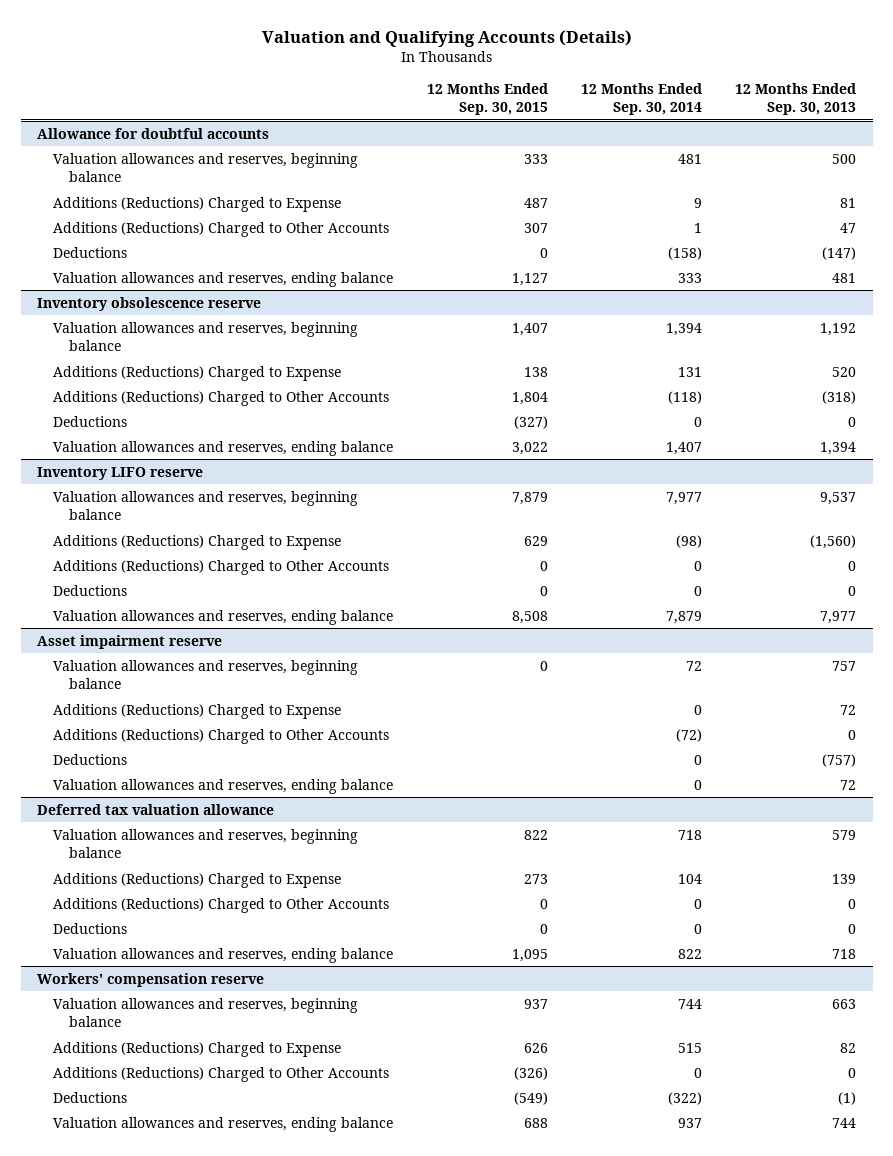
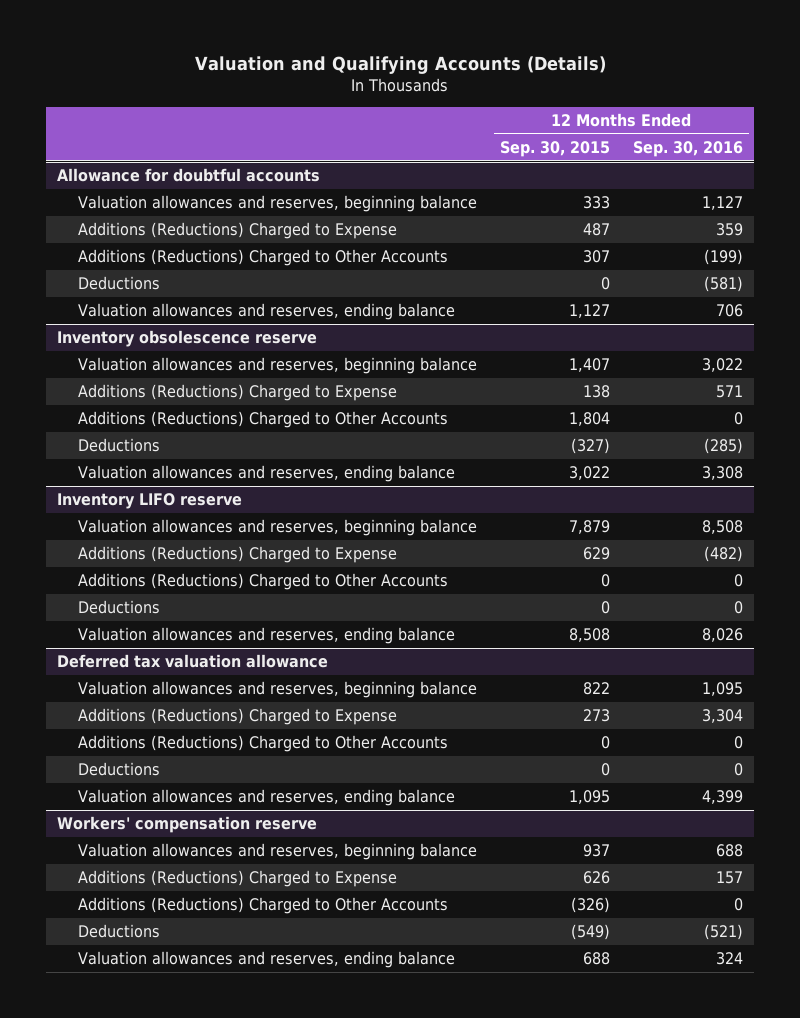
[580,82,702,116] 12 Months Ended Sep. 30, 2014 -> none
[734,82,856,116] 12 Months Ended Sep. 30, 2013 -> none
none -> [632,140,743,157] Sep. 30, 2016
[37,634,223,649] Asset impairment reserve -> none
[53,659,359,690] Valuation allowances and reserves, beginning balance -> none
[53,703,342,719] Additions (Reductions) Charged to Expense -> none
[53,728,390,744] Additions (Reductions) Charged to Other Accounts -> none
[53,753,128,765] Deductions -> none
[53,778,394,794] Valuation allowances and reserves, ending balance -> none

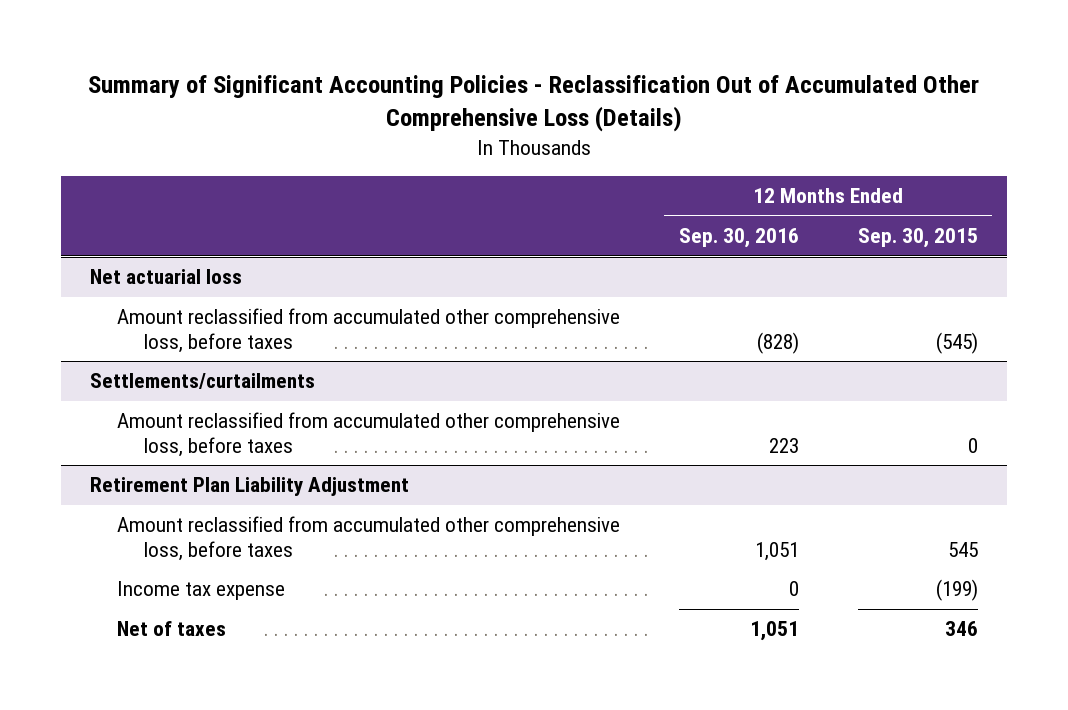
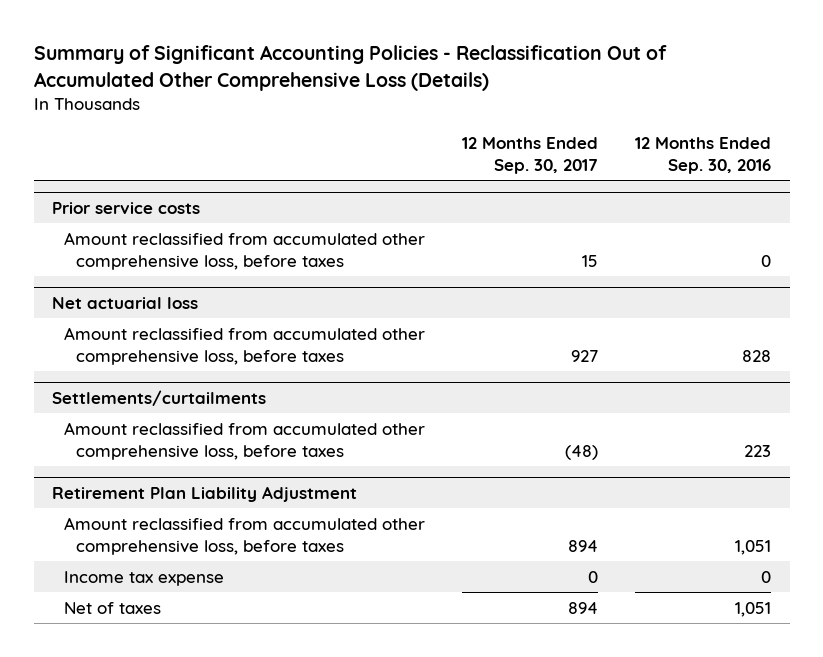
[857,228,978,249] Sep. 30, 2015 -> none
none -> [462,136,599,174] 12 Months Ended Sep. 30, 2017
none -> [52,201,201,214] Prior service costs
none -> [64,231,426,270] Amount reclassified from accumulated other comprehensive loss, before taxes
[756,331,799,354] (828) -> [742,349,772,362] 828

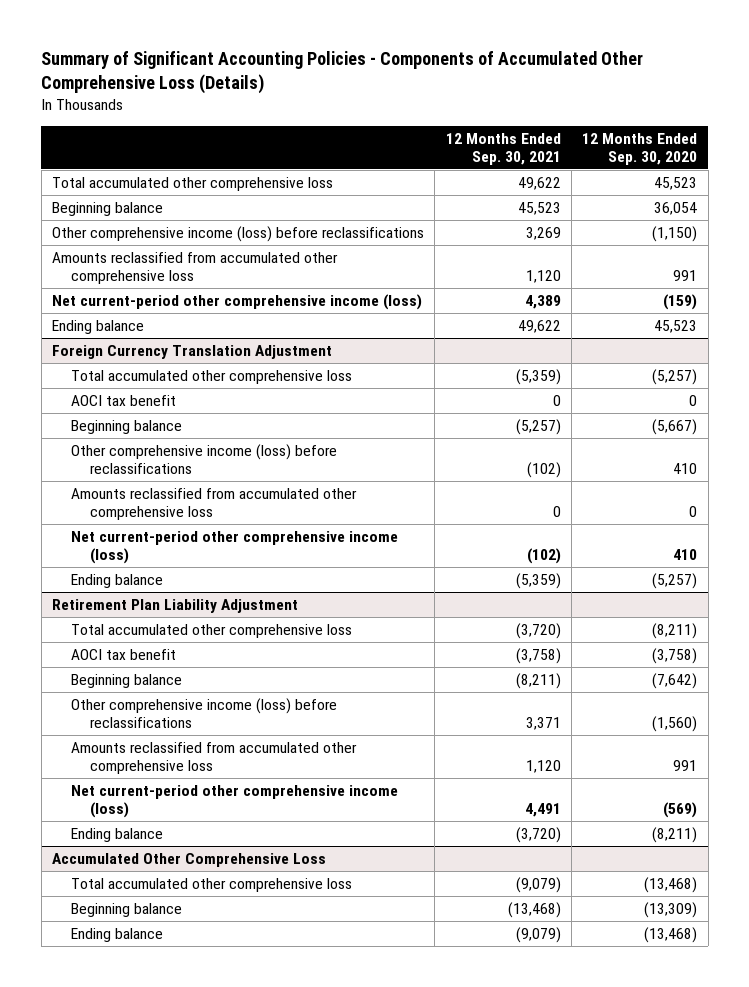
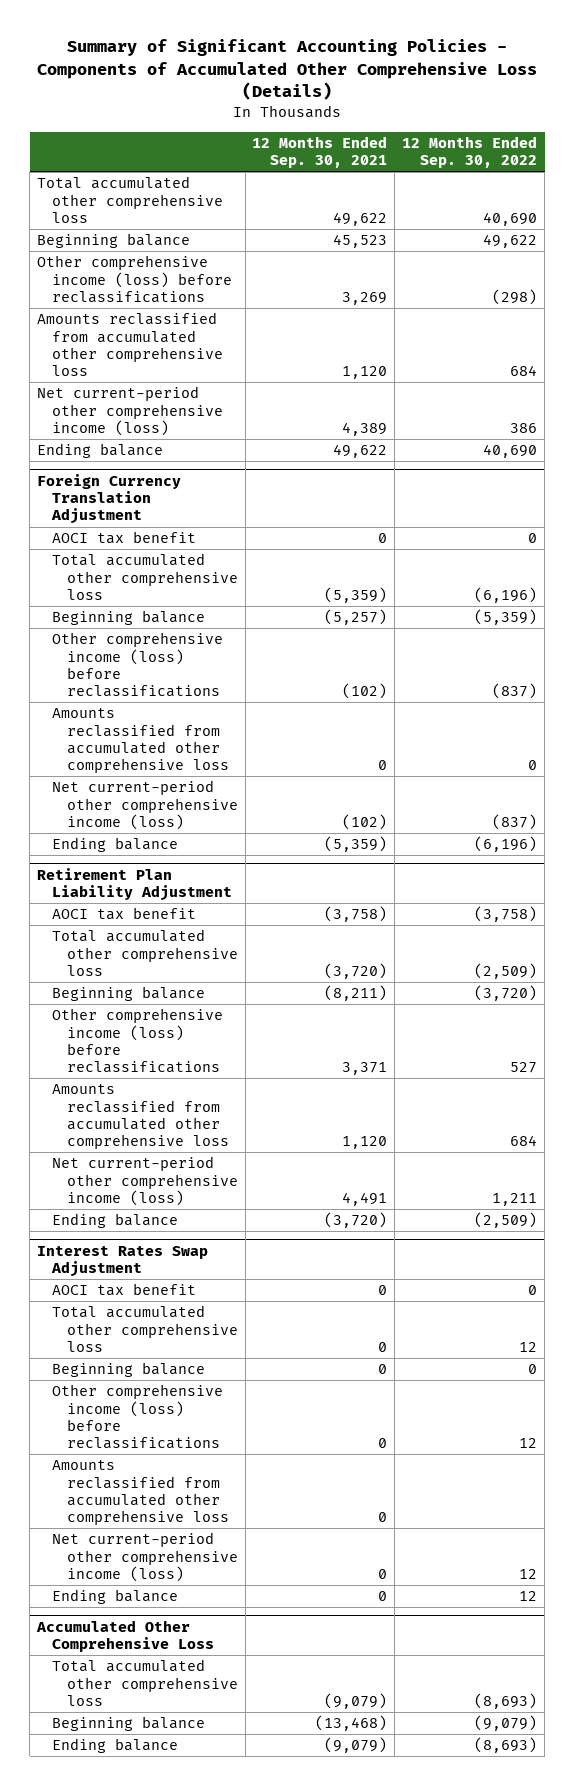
[582,132,698,165] 12 Months Ended Sep. 30, 2020 -> none
none -> [402,135,538,169] 12 Months Ended Sep. 30, 2022
[70,370,352,385] Total accumulated other comprehensive loss -> [51,553,238,600] Total accumulated other comprehensive loss
[70,624,352,639] Total accumulated other comprehensive loss -> [51,929,238,976] Total accumulated other comprehensive loss
none -> [37,1245,209,1278] Interest Rates Swap Adjustment
none -> [51,1283,196,1297] AOCI tax benefit
none -> [51,1305,238,1352] Total accumulated other comprehensive loss
none -> [51,1362,205,1378] Beginning balance
none -> [51,1384,223,1450] Other comprehensive income (loss) before reclassifications
none -> [51,1460,229,1526] Amounts reclassified from accumulated other comprehensive loss
none -> [51,1532,238,1582] Net current-period other comprehensive income (loss)
none -> [51,1589,178,1605] Ending balance

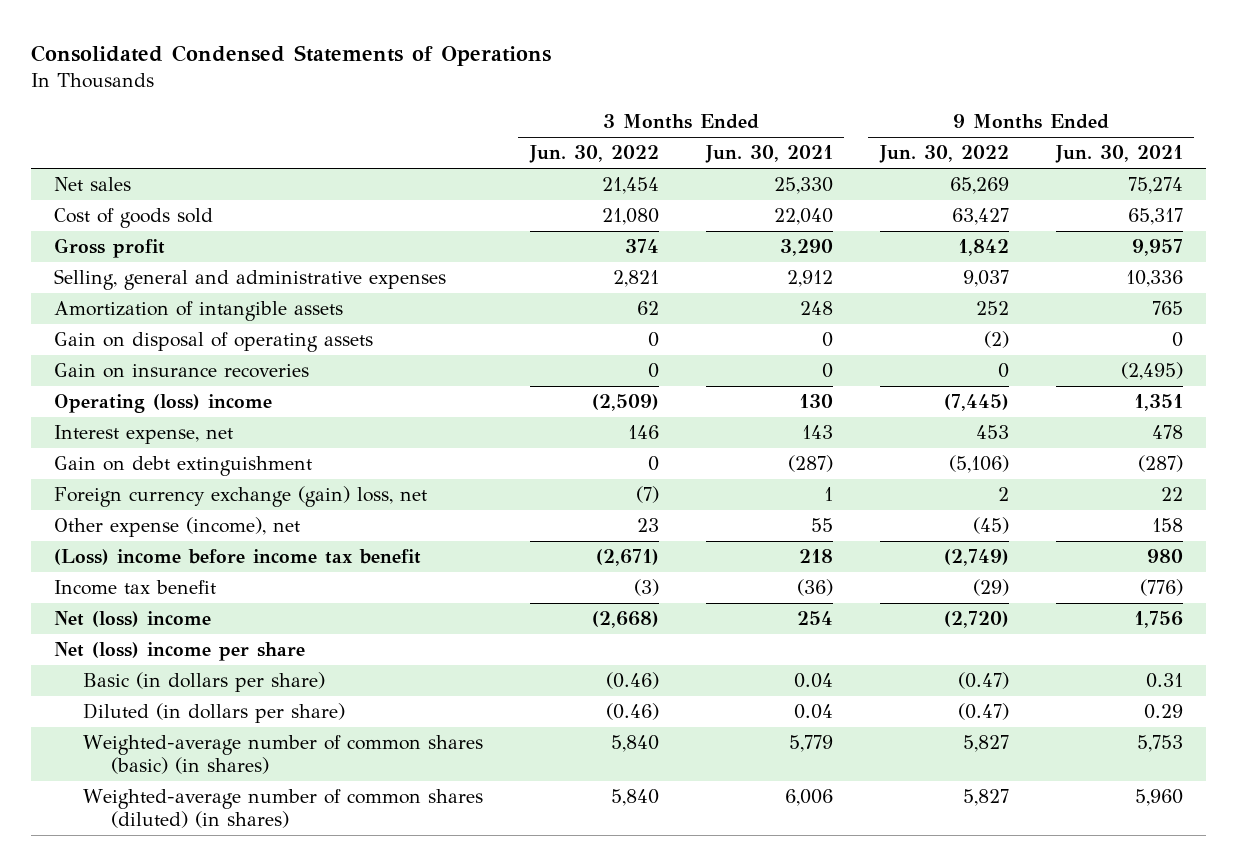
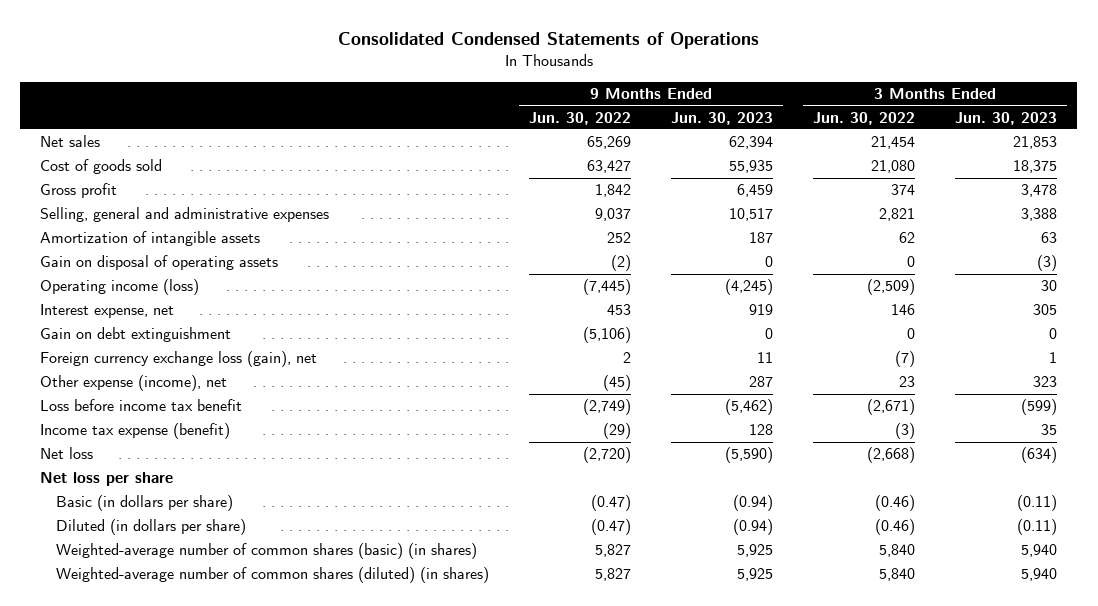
[704,145,833,164] Jun. 30, 2021 -> none
[1054,145,1183,164] Jun. 30, 2021 -> none
none -> [671,111,774,125] Jun. 30, 2023
none -> [955,111,1058,125] Jun. 30, 2023
[54,363,310,379] Gain on insurance recoveries -> none
[54,394,273,414] Operating (loss) income -> [40,279,200,296] Operating income (loss)
[54,486,428,508] Foreign currency exchange (gain) loss, net -> [40,351,318,368] Foreign currency exchange loss (gain), net
[54,549,422,566] (Loss) income before income tax benefit -> [40,399,243,412] Loss before income tax benefit
[54,580,217,596] Income tax benefit -> [40,423,231,440] Income tax expense (benefit)
[54,611,212,628] Net (loss) income -> [40,447,94,460] Net loss
[54,642,306,662] Net (loss) income per share -> [40,472,174,487] Net loss per share

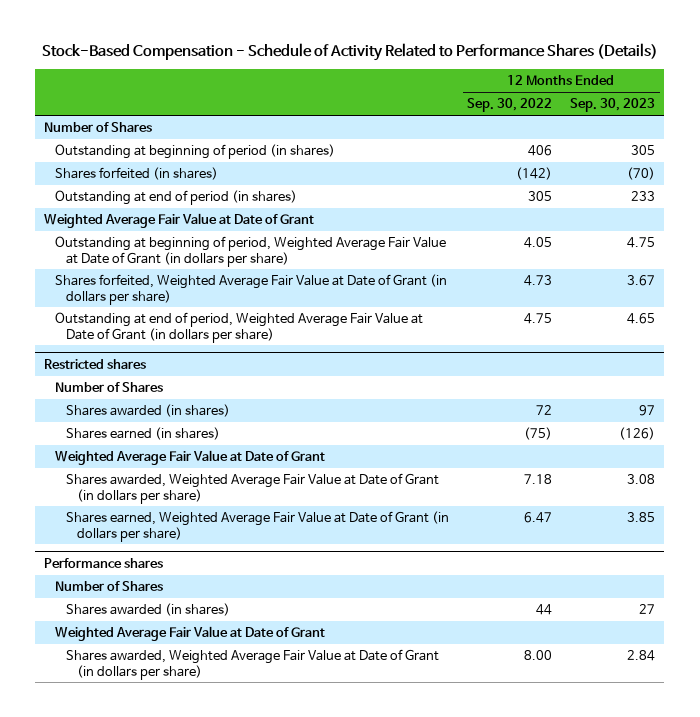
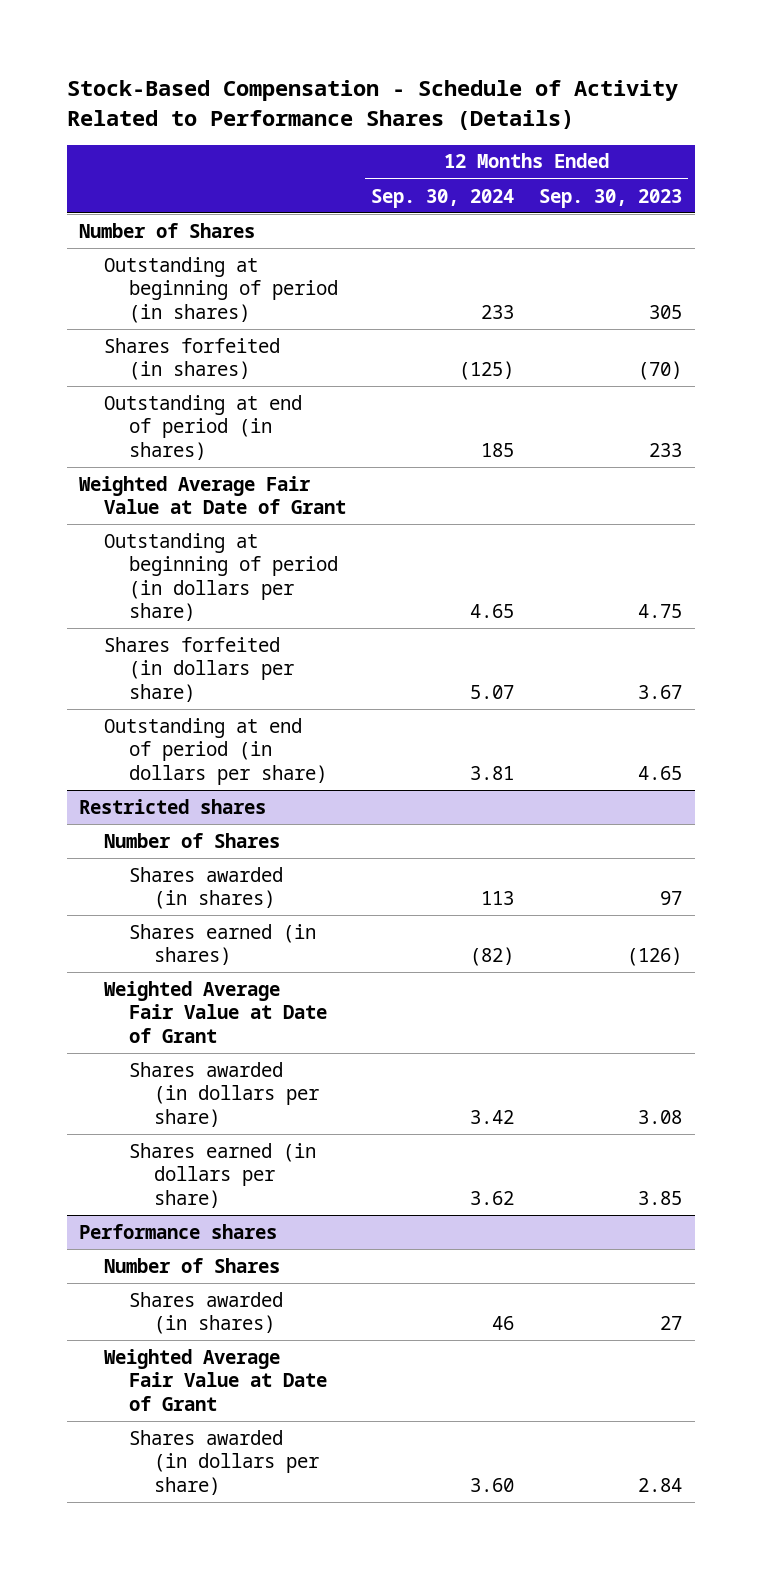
[467,98,553,113] Sep. 30, 2022 -> none
none -> [371,188,515,208] Sep. 30, 2024
[55,236,447,267] Outstanding at beginning of period, Weighted Average Fair Value at Date of Grant (in dollars per share) -> [104,532,339,621] Outstanding at beginning of period (in dollars per share)
[55,274,448,305] Shares forfeited, Weighted Average Fair Value at Date of Grant (in dollars per share) -> [104,636,295,702] Shares forfeited (in dollars per share)
[55,312,424,343] Outstanding at end of period, Weighted Average Fair Value at Date of Grant (in dollars per share) -> [104,717,328,785] Outstanding at end of period (in dollars per share)
[66,473,440,504] Shares awarded, Weighted Average Fair Value at Date of Grant (in dollars per share) -> [129,1061,320,1127] Shares awarded (in dollars per share)
[66,511,450,542] Shares earned, Weighted Average Fair Value at Date of Grant (in dollars per share) -> [129,1142,317,1208] Shares earned (in dollars per share)
[66,649,440,680] Shares awarded, Weighted Average Fair Value at Date of Grant (in dollars per share) -> [129,1429,320,1495] Shares awarded (in dollars per share)

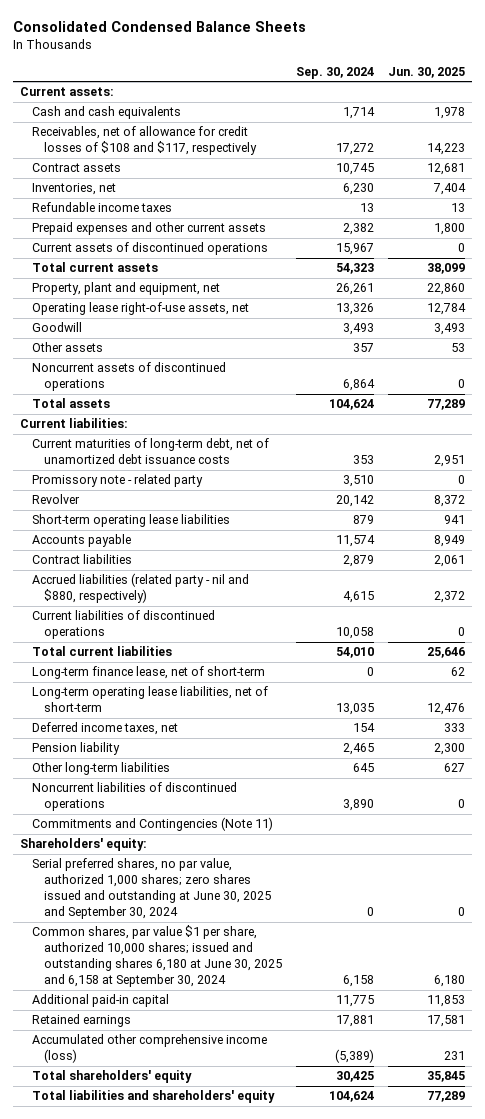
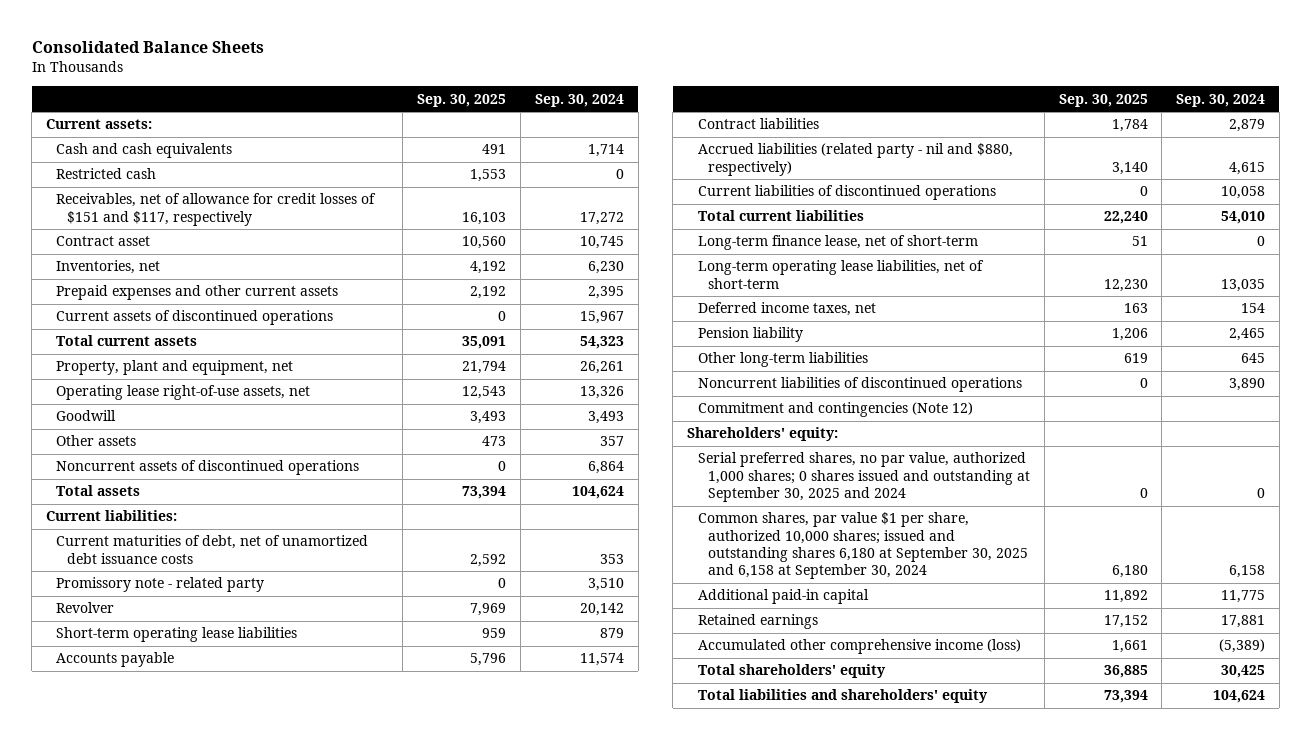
[12,21,306,33] Consolidated Condensed Balance Sheets -> [31,41,264,54] Consolidated Balance Sheets
[388,66,466,78] Jun. 30, 2025 -> none
none -> [417,93,507,107] Sep. 30, 2025
none -> [56,168,157,180] Restricted cash
[31,126,257,156] Receivables, net of allowance for credit losses of $108 and $117, respectively -> [56,193,377,226] Receivables, net of allowance for credit losses of $151 and $117, respectively
[31,163,121,173] Contract assets -> [56,236,151,247] Contract asset
[31,202,172,213] Refundable income taxes -> none
[342,223,374,236] 2,382 -> [587,286,624,300] 2,395
[31,438,269,465] Current maturities of long-term debt, net of unamortized debt issuance costs -> [56,535,369,564] Current maturities of debt, net of unamortized debt issuance costs
[31,817,273,832] Commitments and Contingencies (Note 11) -> [697,402,973,418] Commitment and contingencies (Note 12)
[31,858,271,920] Serial preferred shares, no par value, authorized 1,000 shares; zero shares issued and outstanding at June 30, 2025 and September 30, 2024 -> [697,452,1030,503] Serial preferred shares, no par value, authorized 1,000 shares; 0 shares issued and outstanding at September 30, 2025 and 2024
[31,925,282,988] Common shares, par value $1 per share, authorized 10,000 shares; issued and outstanding shares 6,180 at June 30, 2025 and 6,158 at September 30, 2024 -> [697,512,1028,580] Common shares, par value $1 per share, authorized 10,000 shares; issued and outstanding shares 6,180 at September 30, 2025 and 6,158 at September 30, 2024

